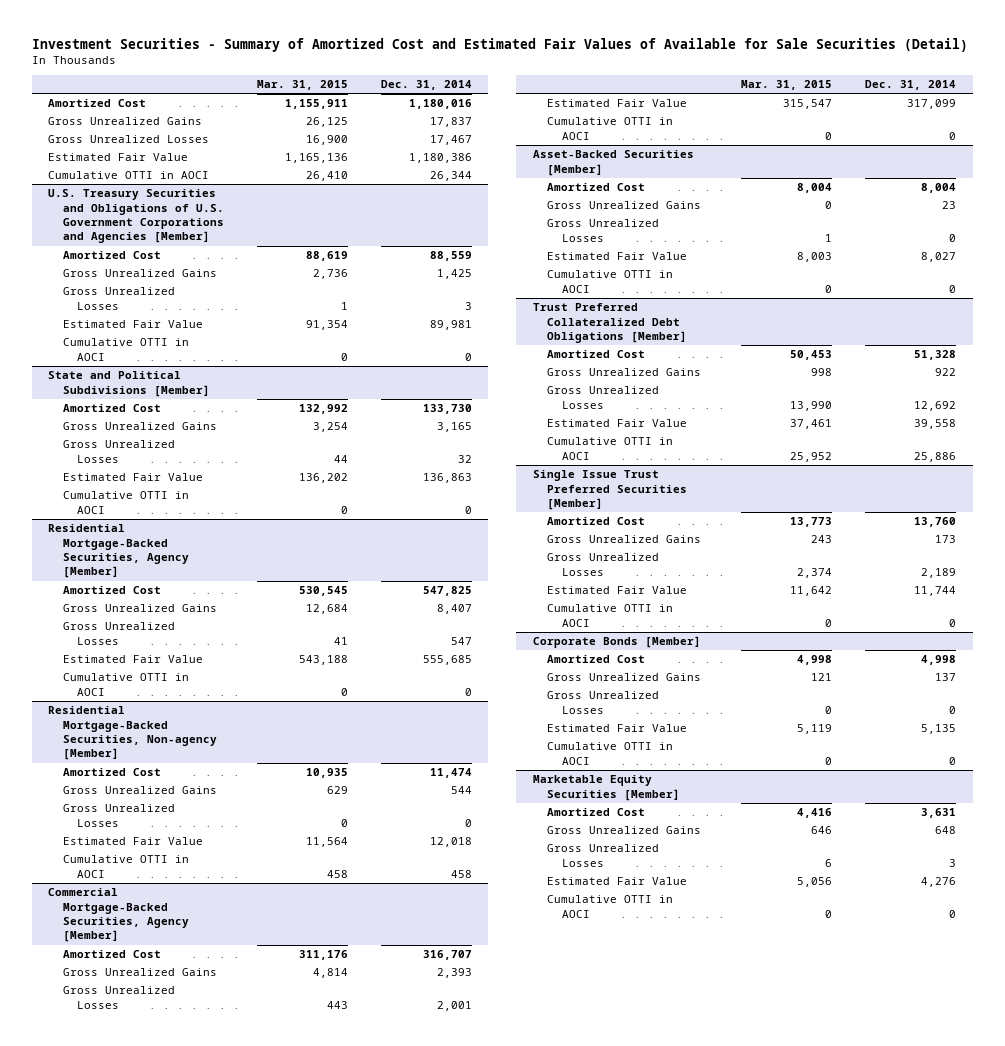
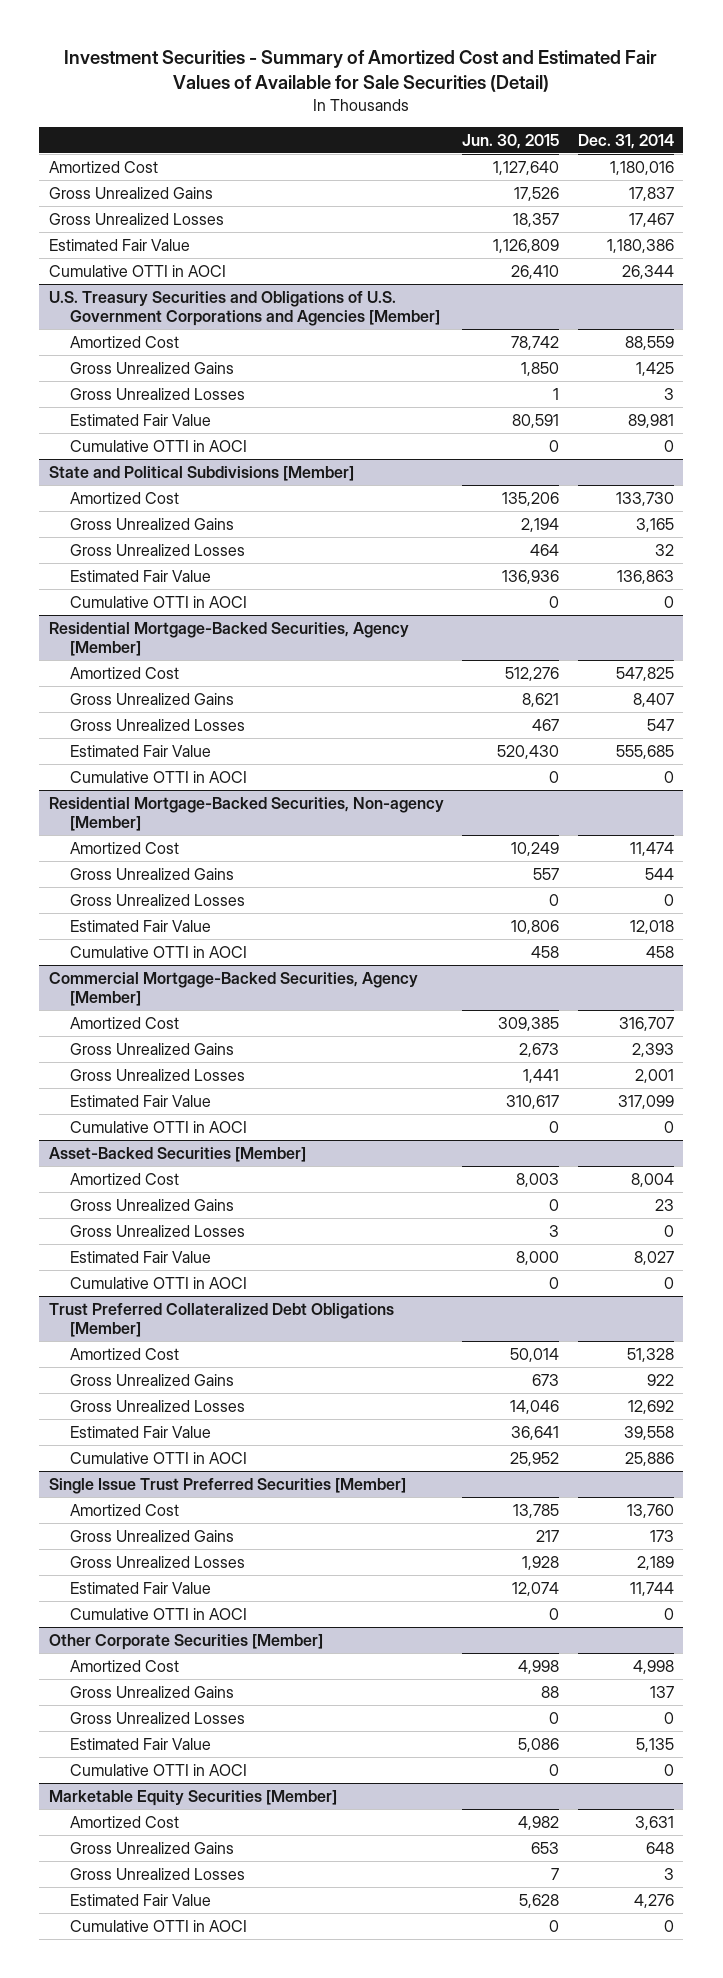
[256,80,348,91] Mar. 31, 2015 -> none
none -> [462,133,560,149] Jun. 30, 2015
[532,636,701,649] Corporate Bonds [Member] -> [48,1633,323,1650] Other Corporate Securities [Member]

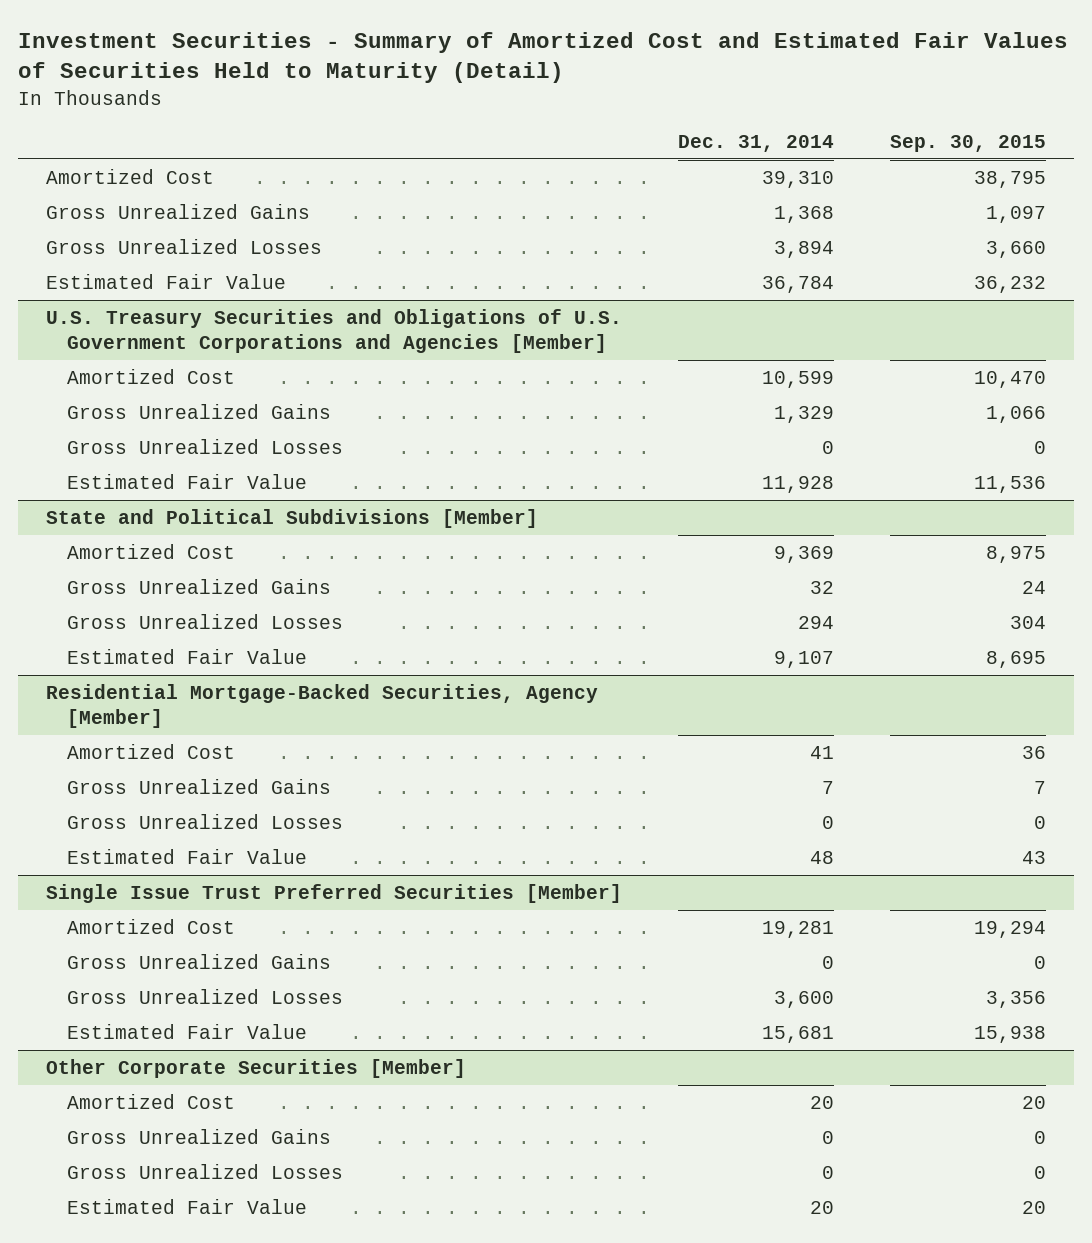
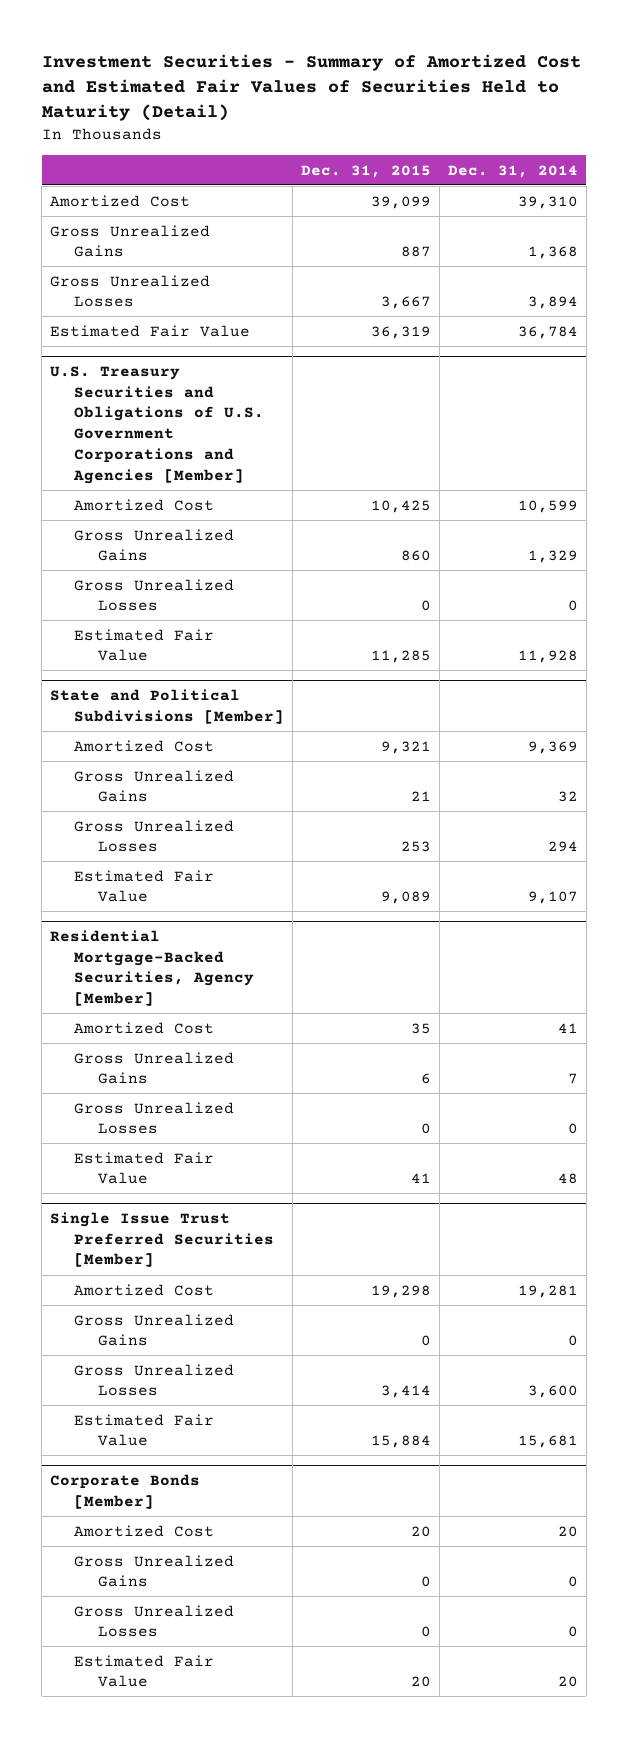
[890,134,1047,152] Sep. 30, 2015 -> none
none -> [300,164,431,178] Dec. 31, 2015
[45,1058,466,1078] Other Corporate Securities [Member] -> [50,1473,201,1509] Corporate Bonds [Member]

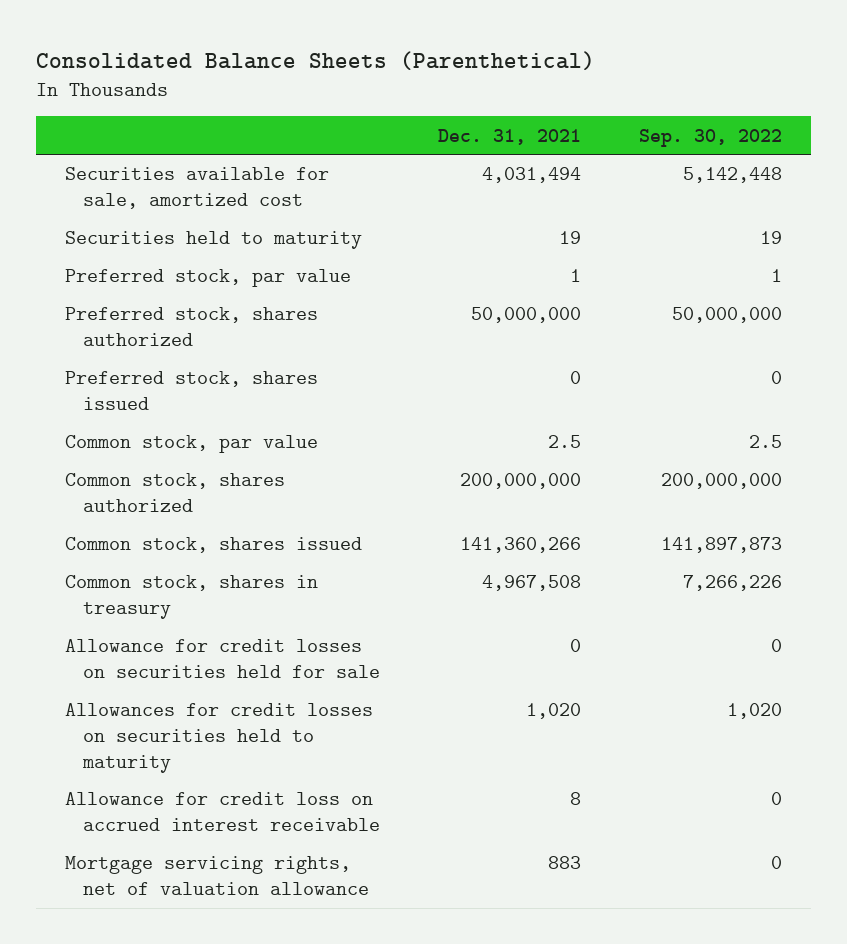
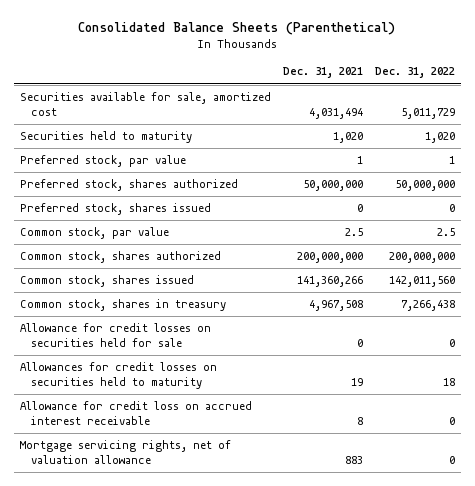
[639,128,783,147] Sep. 30, 2022 -> none
none -> [375,67,456,79] Dec. 31, 2022
[558,231,581,245] 19 -> [332,132,363,144] 1,020
[525,703,581,720] 1,020 -> [350,378,363,387] 19

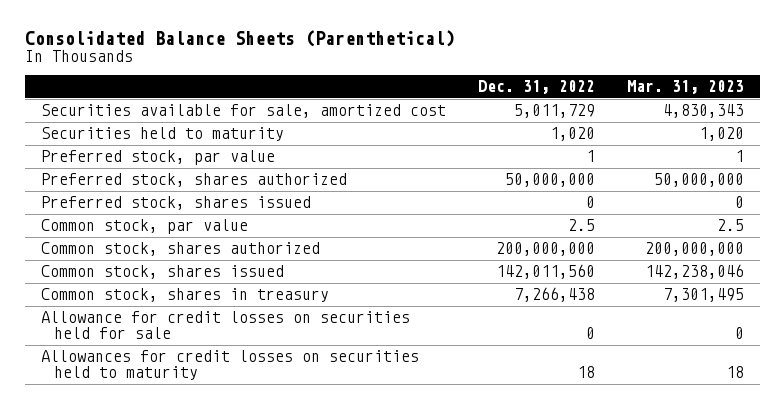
[282,67,363,79] Dec. 31, 2021 -> none
none -> [626,80,744,95] Mar. 31, 2023
[19,401,252,426] Allowance for credit loss on accrued interest receivable -> none
[19,440,231,465] Mortgage servicing rights, net of valuation allowance -> none

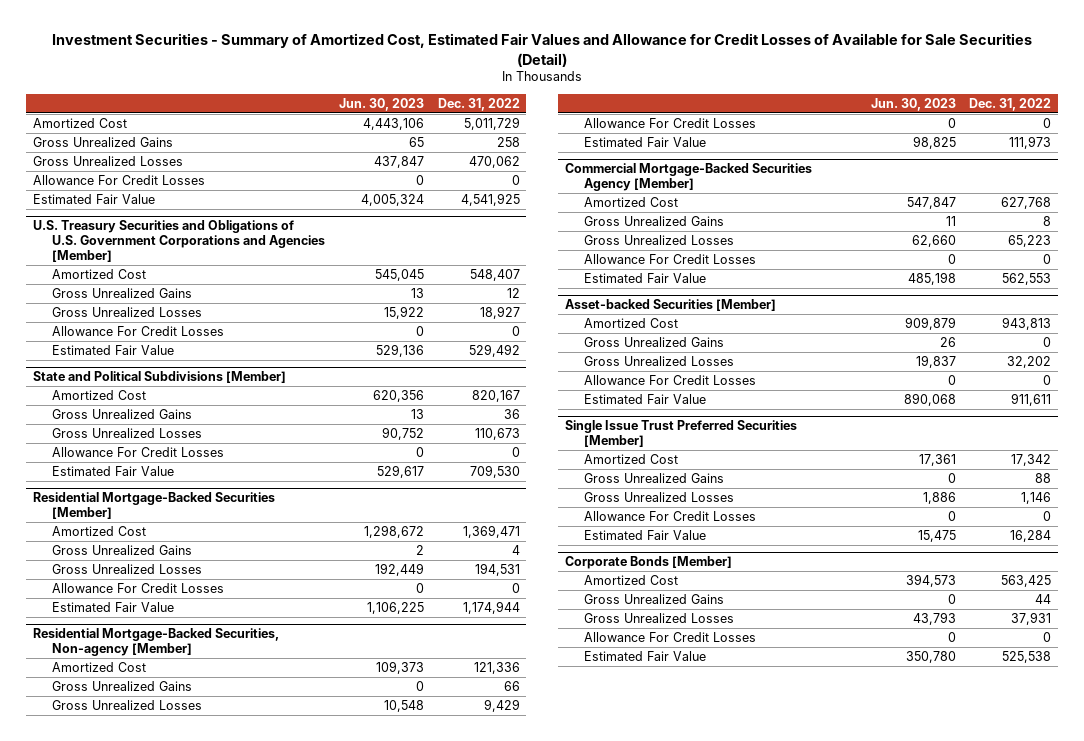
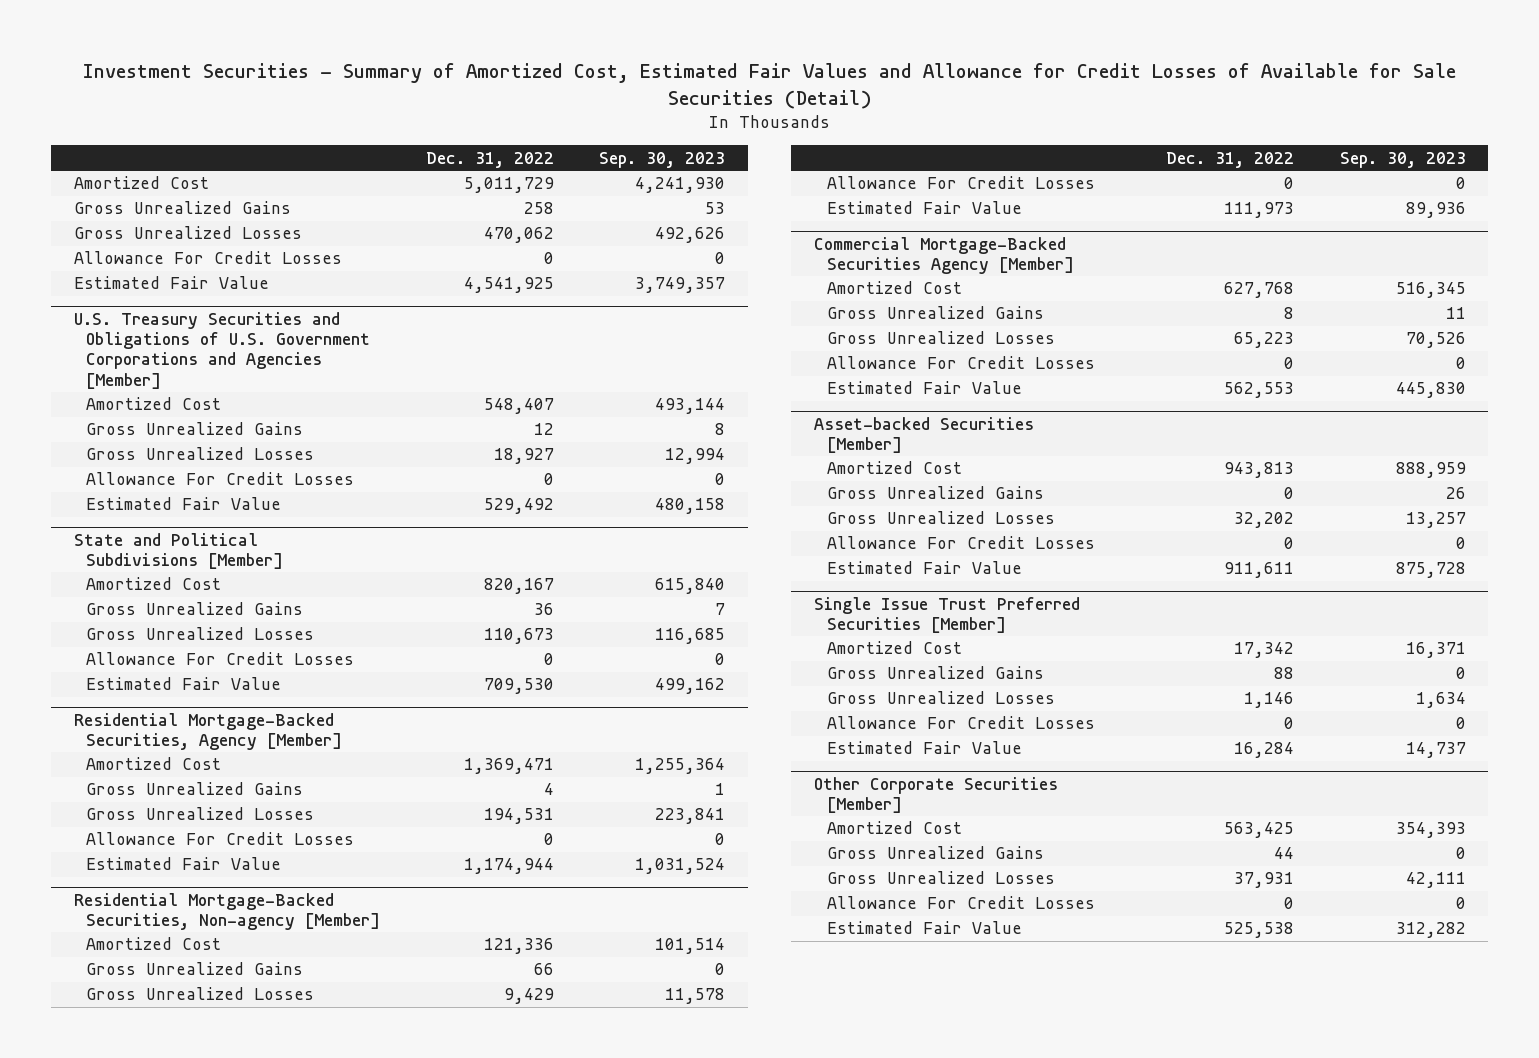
[338,97,424,111] Jun. 30, 2023 -> none
none -> [599,151,726,168] Sep. 30, 2023
[32,492,275,520] Residential Mortgage-Backed Securities [Member] -> [73,712,343,750] Residential Mortgage-Backed Securities, Agency [Member]
[564,556,732,570] Corporate Bonds [Member] -> [814,776,1059,813] Other Corporate Securities [Member]

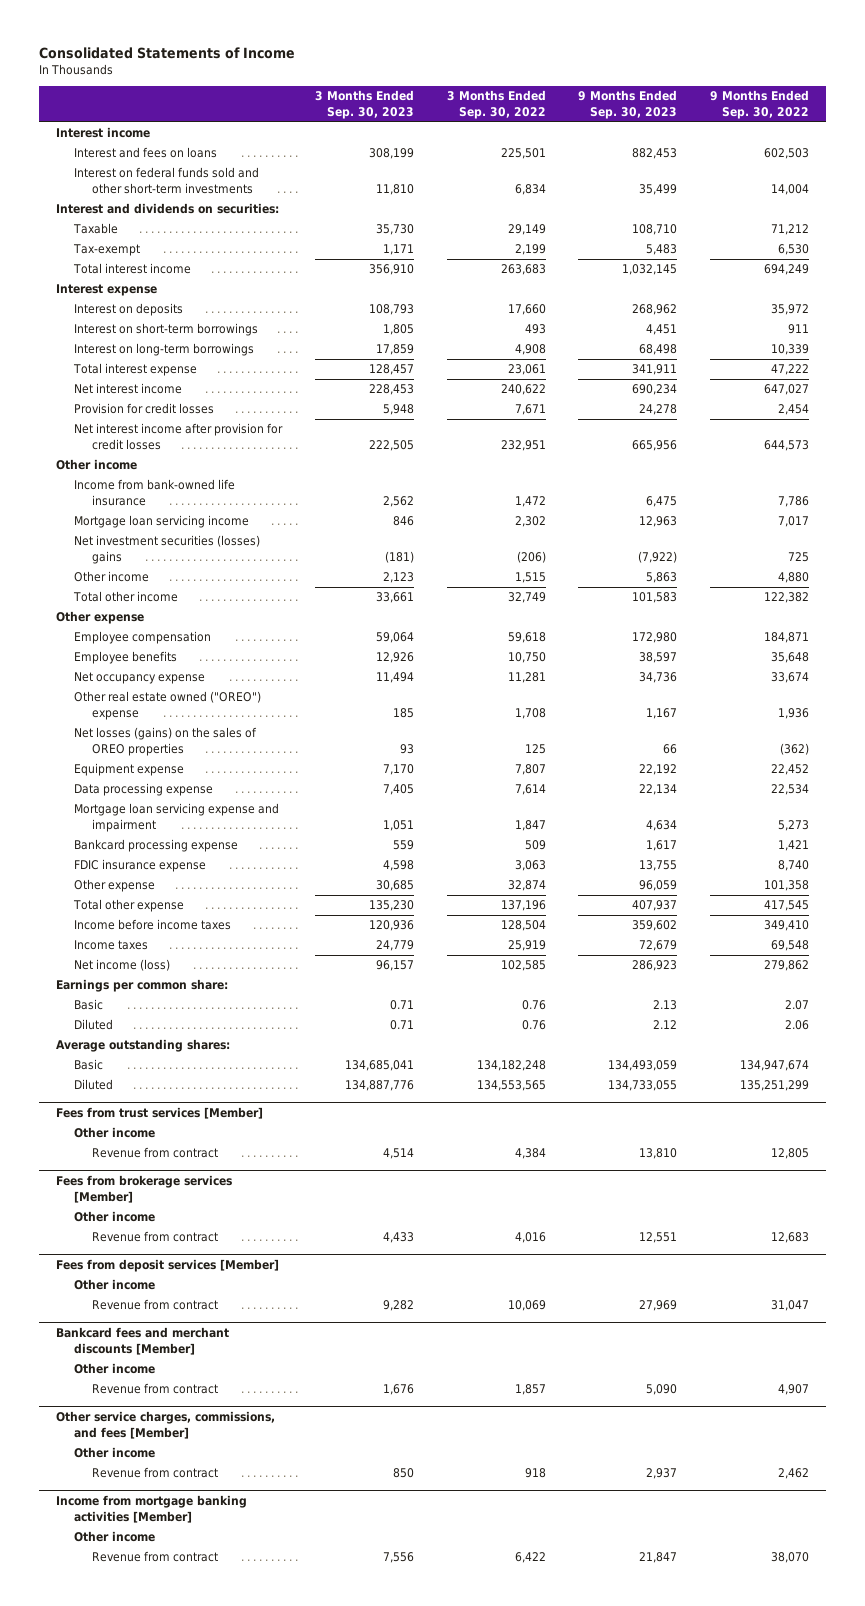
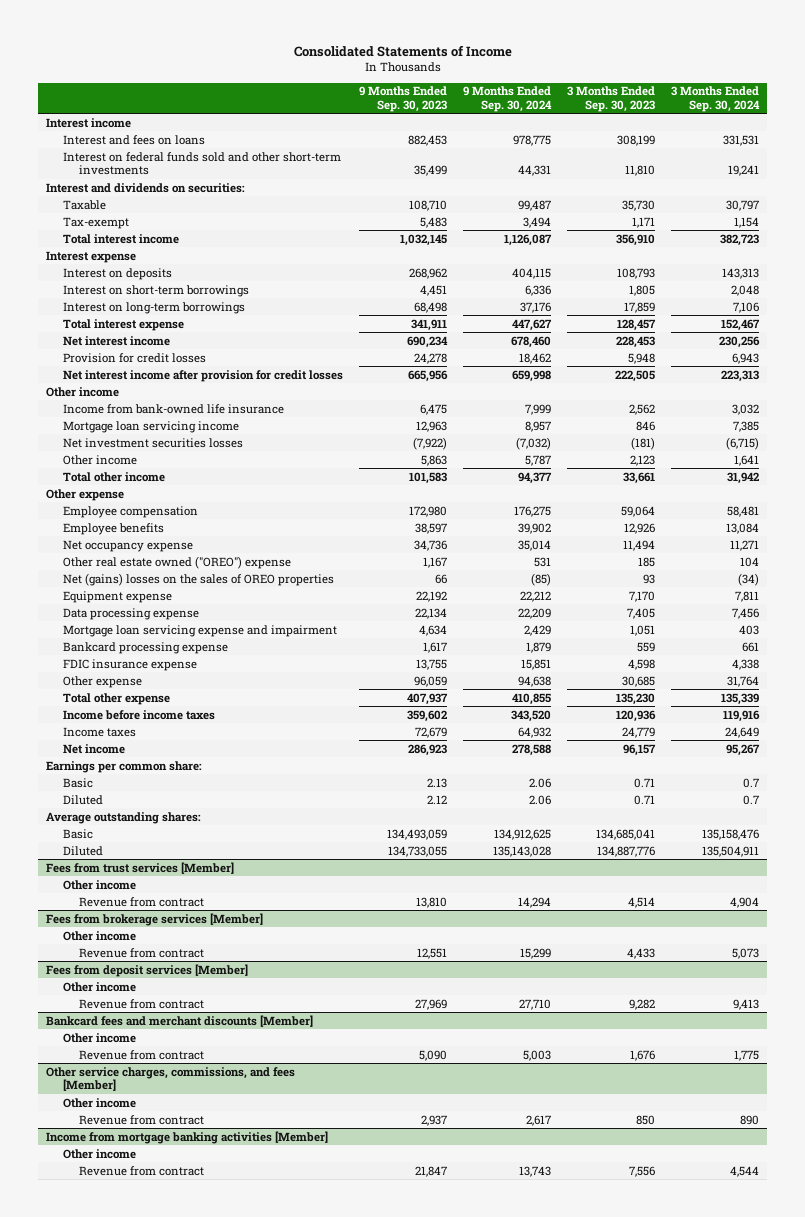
[446,90,546,119] 3 Months Ended Sep. 30, 2022 -> none
[710,90,810,119] 9 Months Ended Sep. 30, 2022 -> none
none -> [462,86,552,112] 9 Months Ended Sep. 30, 2024
none -> [670,86,760,112] 3 Months Ended Sep. 30, 2024
[73,535,260,564] Net investment securities (losses) gains -> [62,437,243,448] Net investment securities losses
[73,727,257,756] Net losses (gains) on the sales of OREO properties -> [62,572,334,586] Net (gains) losses on the sales of OREO properties
[73,959,170,972] Net income (loss) -> [62,743,125,754] Net income

